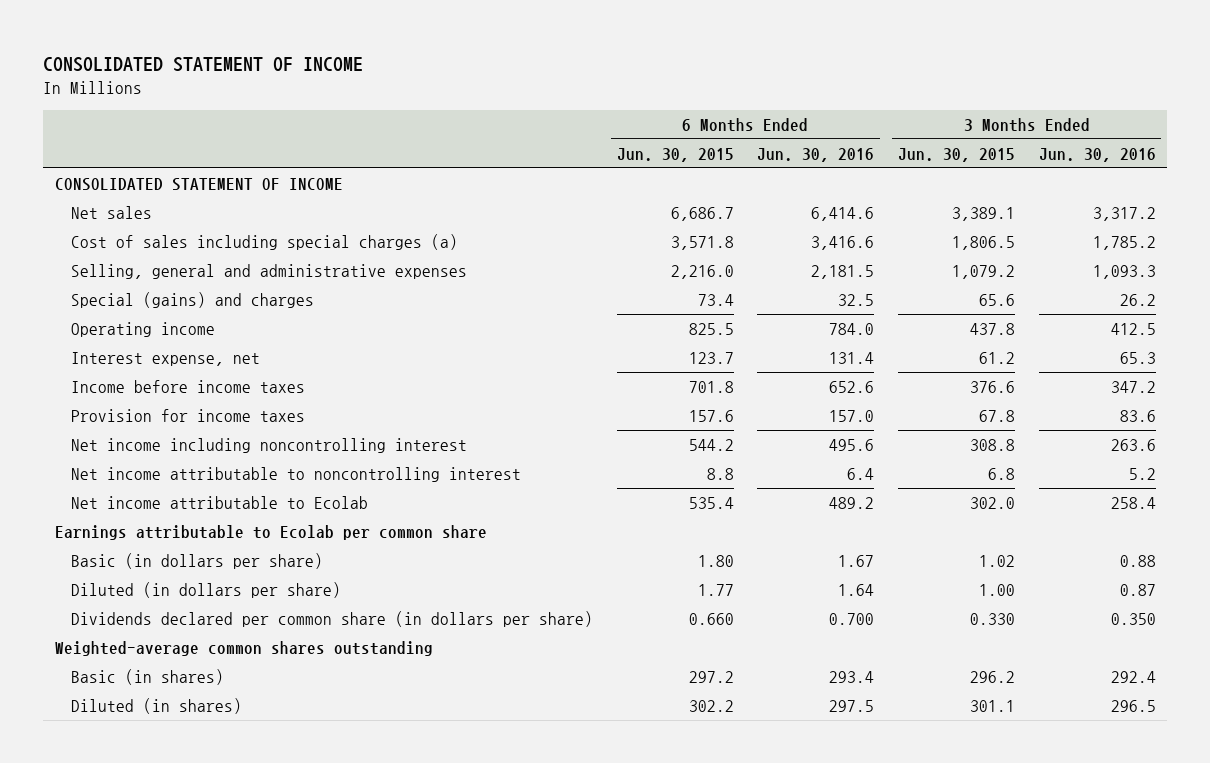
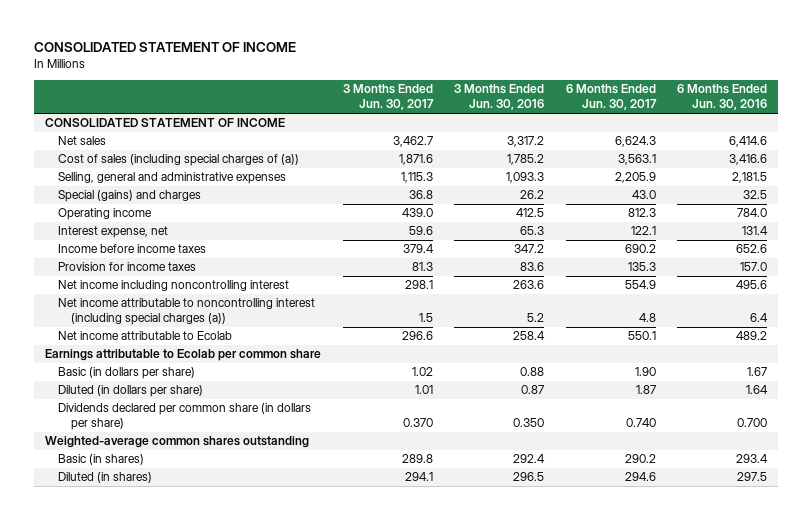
[616,147,734,162] Jun. 30, 2015 -> none
[897,147,1015,162] Jun. 30, 2015 -> none
none -> [342,84,434,111] 3 Months Ended Jun. 30, 2017
none -> [565,84,657,111] 6 Months Ended Jun. 30, 2017
[71,233,459,250] Cost of sales including special charges (a) -> [58,154,300,167] Cost of sales (including special charges of (a))
[71,466,522,482] Net income attributable to noncontrolling interest -> [58,298,316,326] Net income attributable to noncontrolling interest (including special charges (a))

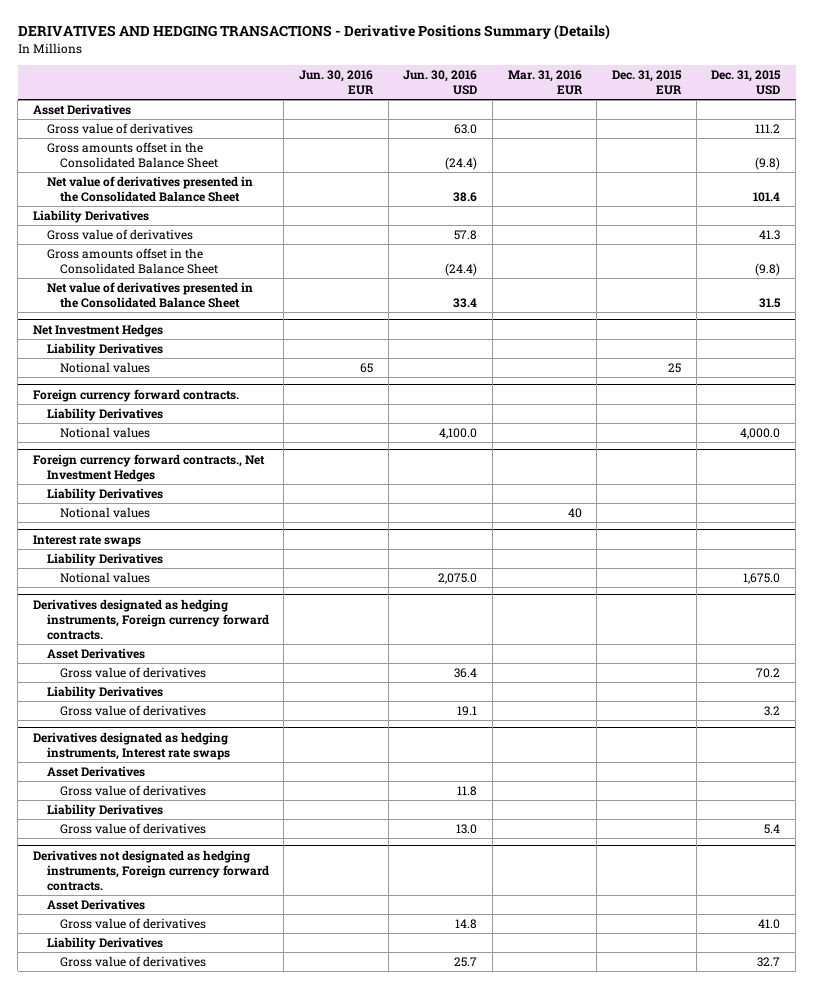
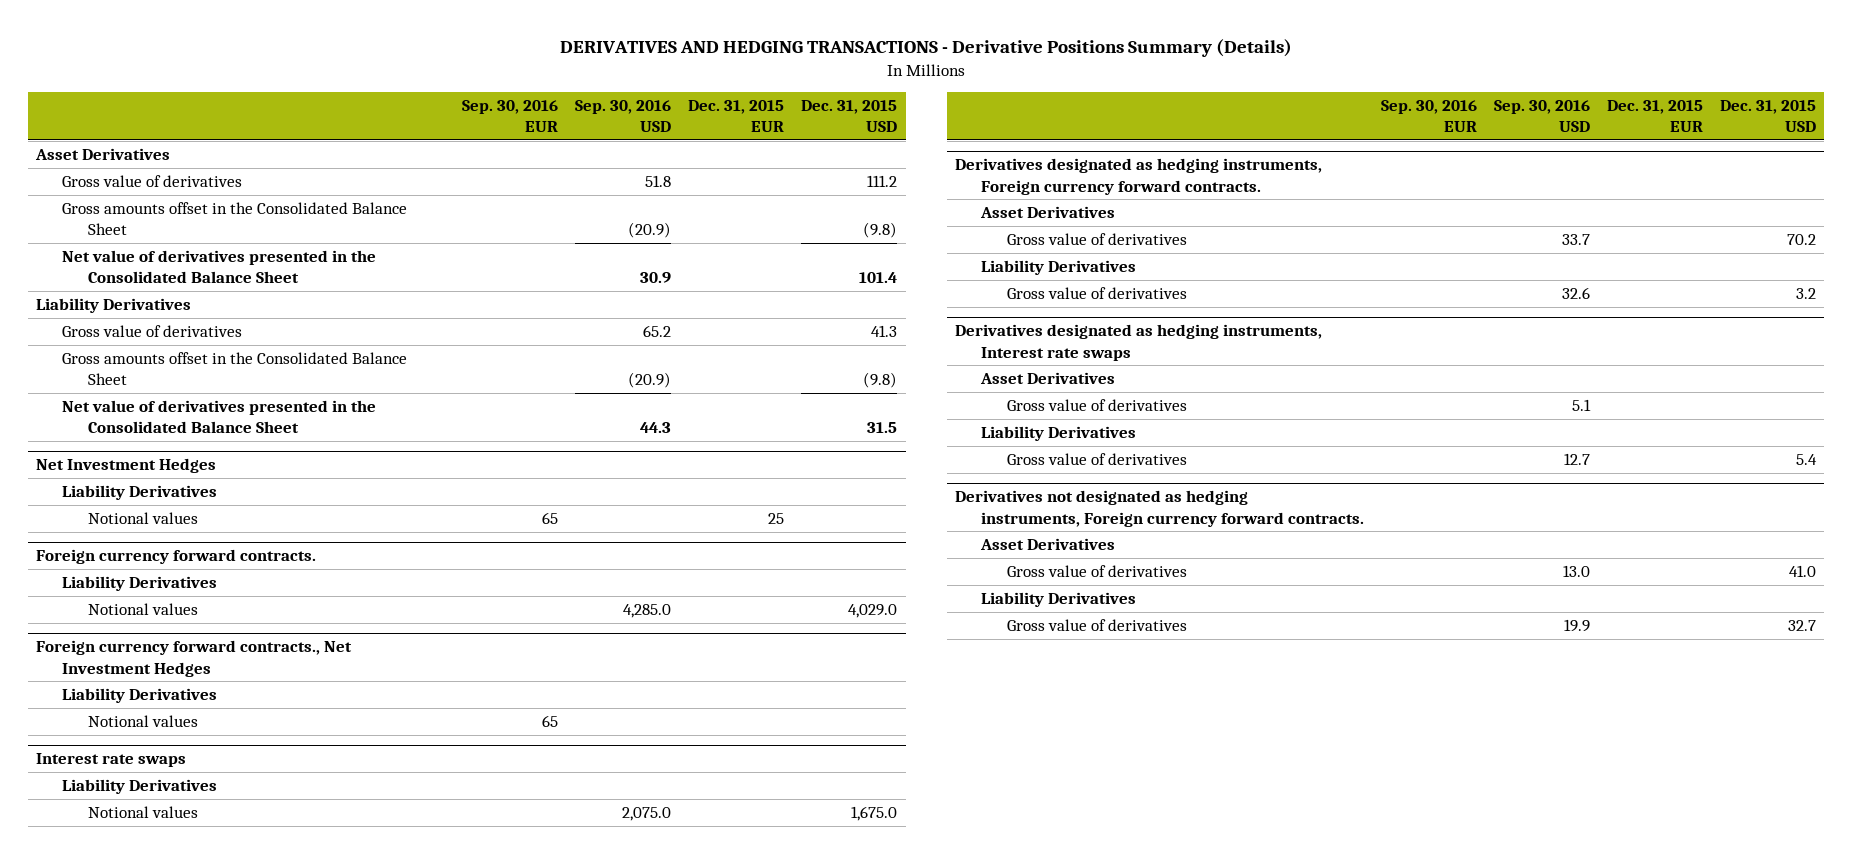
[299,69,375,95] Jun. 30, 2016 EUR -> none
[403,69,478,95] Jun. 30, 2016 USD -> none
[507,69,583,95] Mar. 31, 2016 EUR -> none
none -> [462,99,559,133] Sep. 30, 2016 EUR
none -> [575,99,672,133] Sep. 30, 2016 USD
[740,428,781,440] 4,000.0 -> [848,603,898,618] 4,029.0

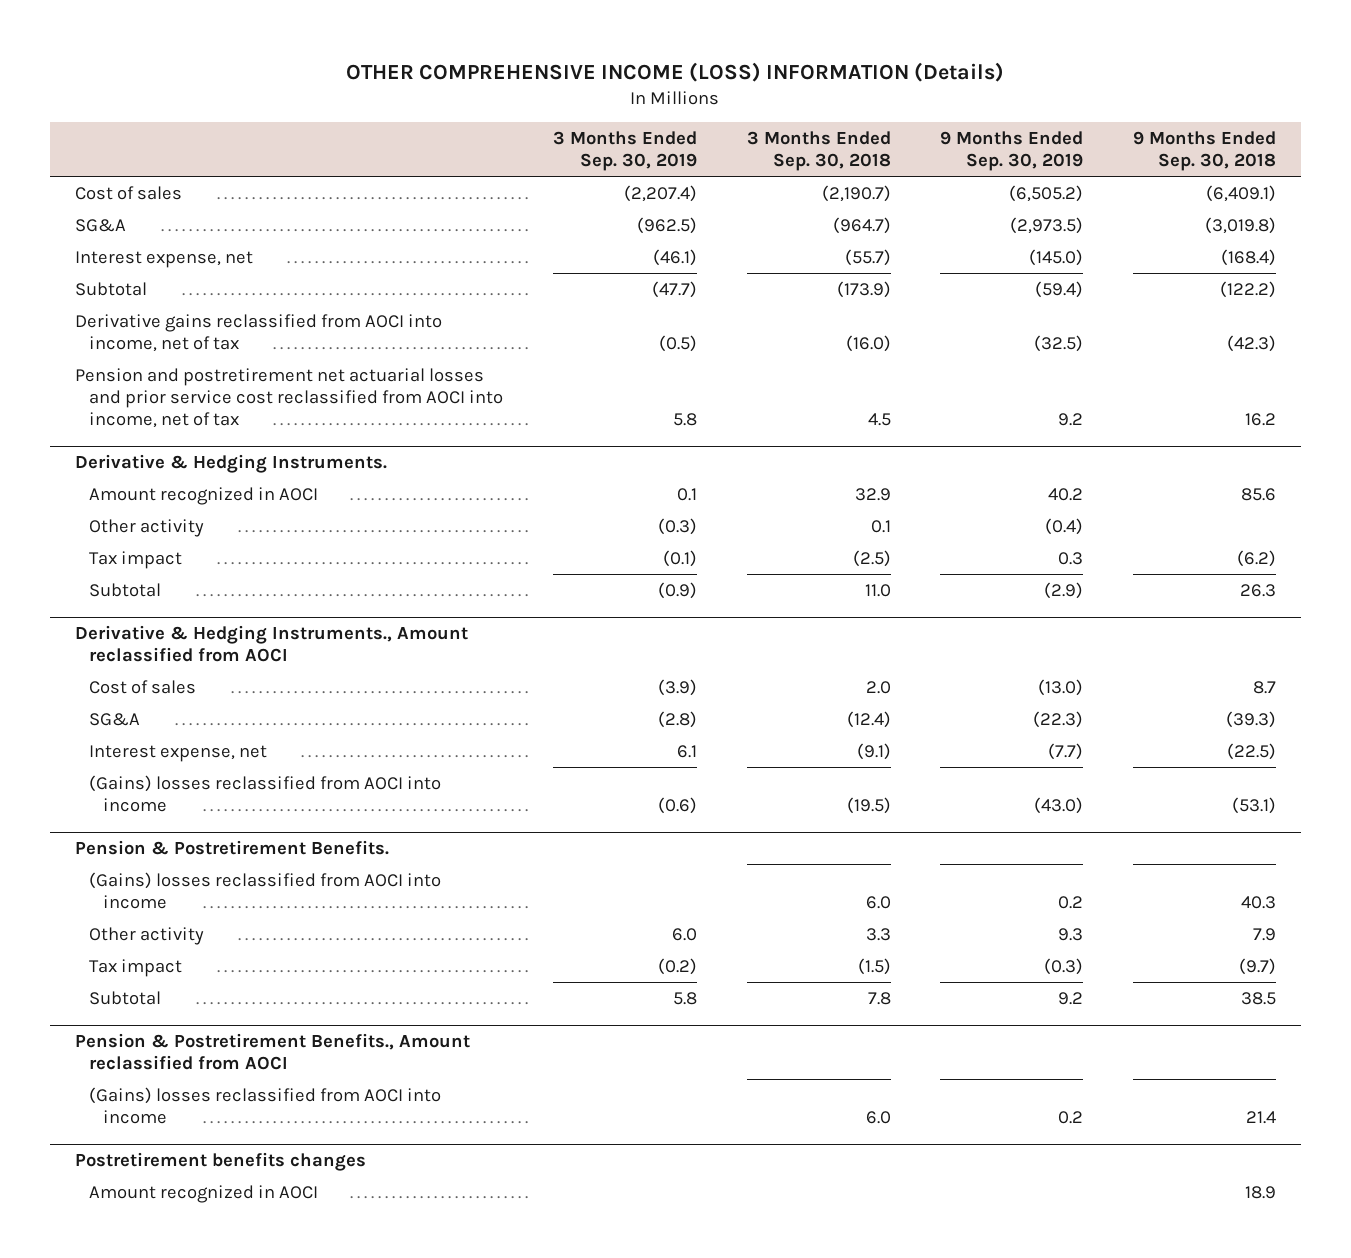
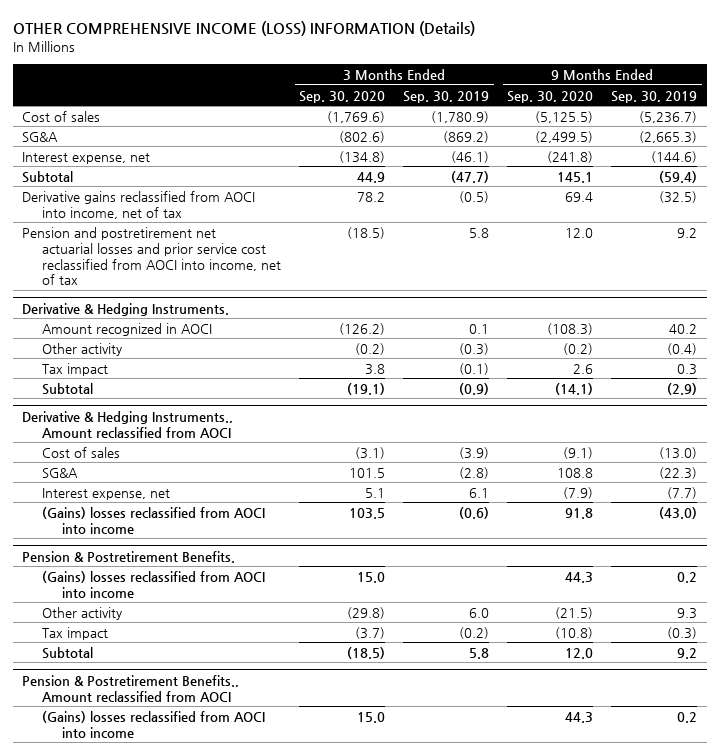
[746,130,891,172] 3 Months Ended Sep. 30, 2018 -> none
[1133,130,1277,172] 9 Months Ended Sep. 30, 2018 -> none
none -> [299,90,386,103] Sep. 30, 2020
none -> [507,90,594,103] Sep. 30, 2020
[623,184,697,202] (2,207.4) -> [431,110,490,123] (1,780.9)
[1009,184,1084,202] (6,505.2) -> [639,110,698,123] (5,236.7)
[636,216,697,234] (962.5) -> [443,130,490,143] (869.2)
[1010,216,1084,234] (2,973.5) -> [639,130,698,143] (2,665.3)
[1029,248,1084,266] (145.0) -> [651,150,698,163] (144.6)
[74,1151,366,1171] Postretirement benefits changes -> none
[88,1184,318,1203] Amount recognized in AOCI -> none

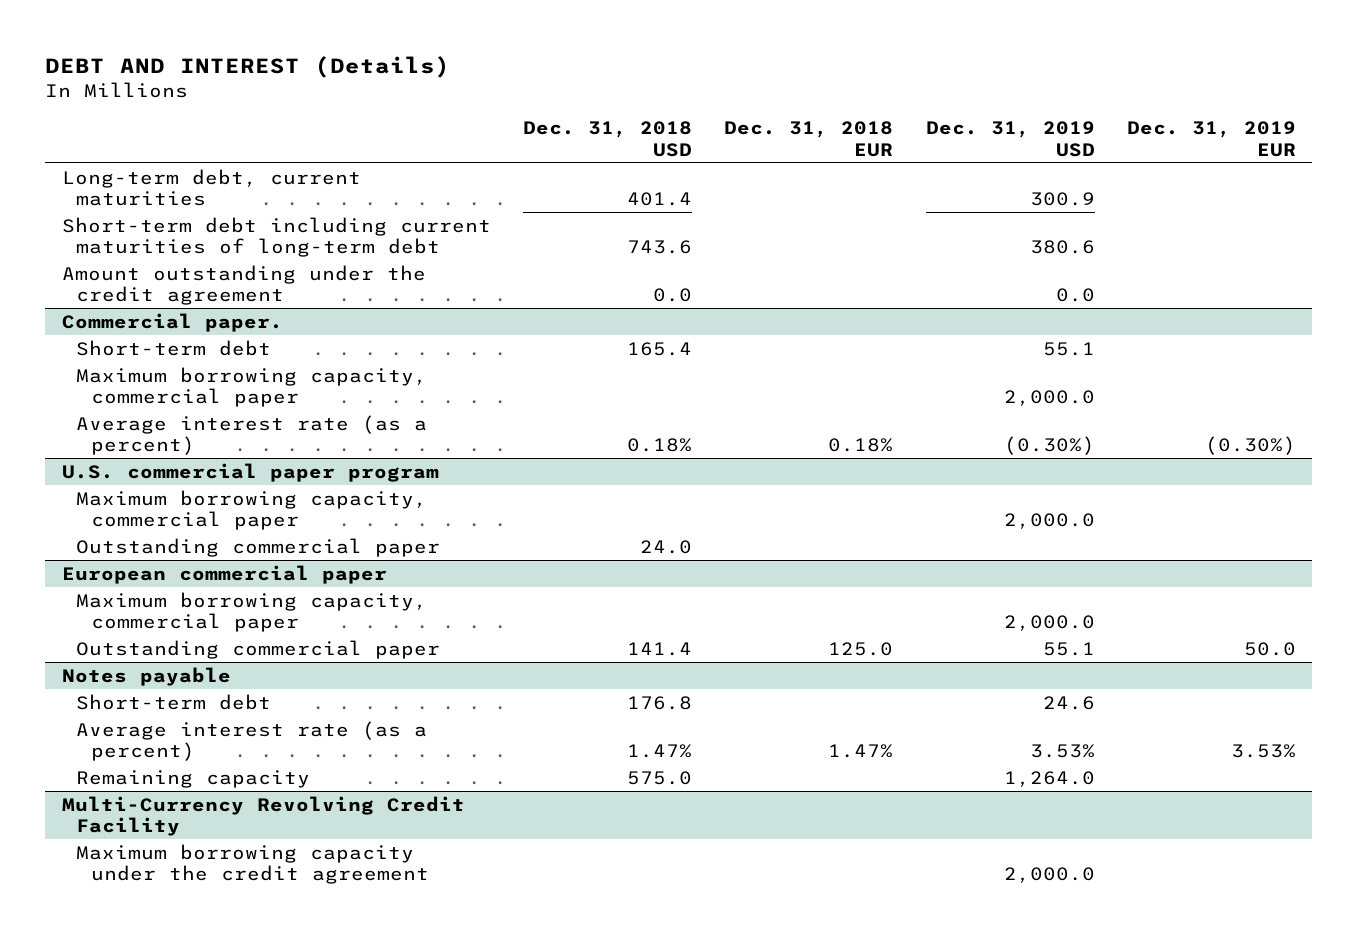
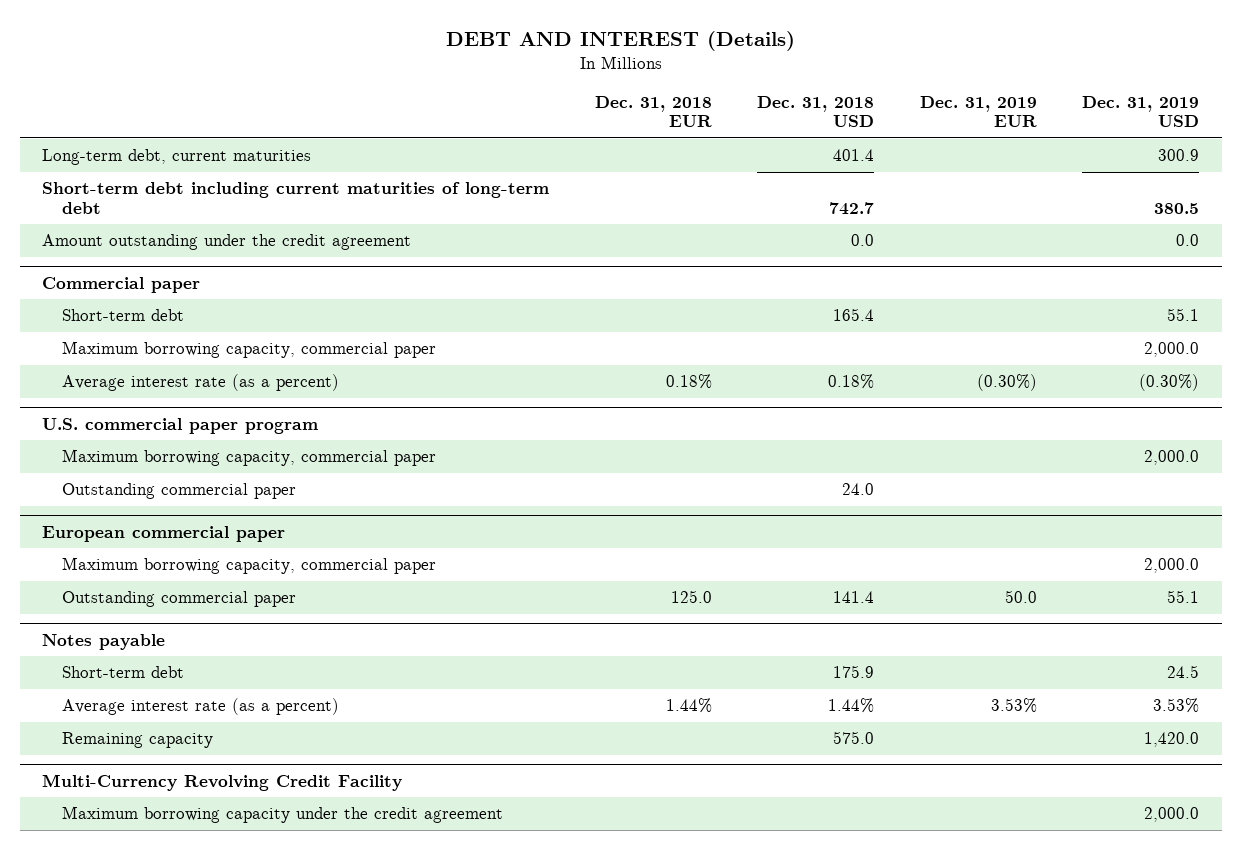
[626,239,692,254] 743.6 -> [829,201,875,215] 742.7
[1029,239,1095,254] 380.6 -> [1154,202,1200,214] 380.5
[61,312,283,332] Commercial paper. -> [42,276,201,293] Commercial paper
[626,695,692,710] 176.8 -> [833,665,875,679] 175.9
[1042,695,1095,710] 24.6 -> [1167,665,1200,679] 24.5
[626,743,692,758] 1.47% -> [828,698,875,714] 1.44%
[828,743,894,758] 1.47% -> [665,698,712,714] 1.44%
[1003,770,1095,787] 1,264.0 -> [1144,732,1200,748] 1,420.0

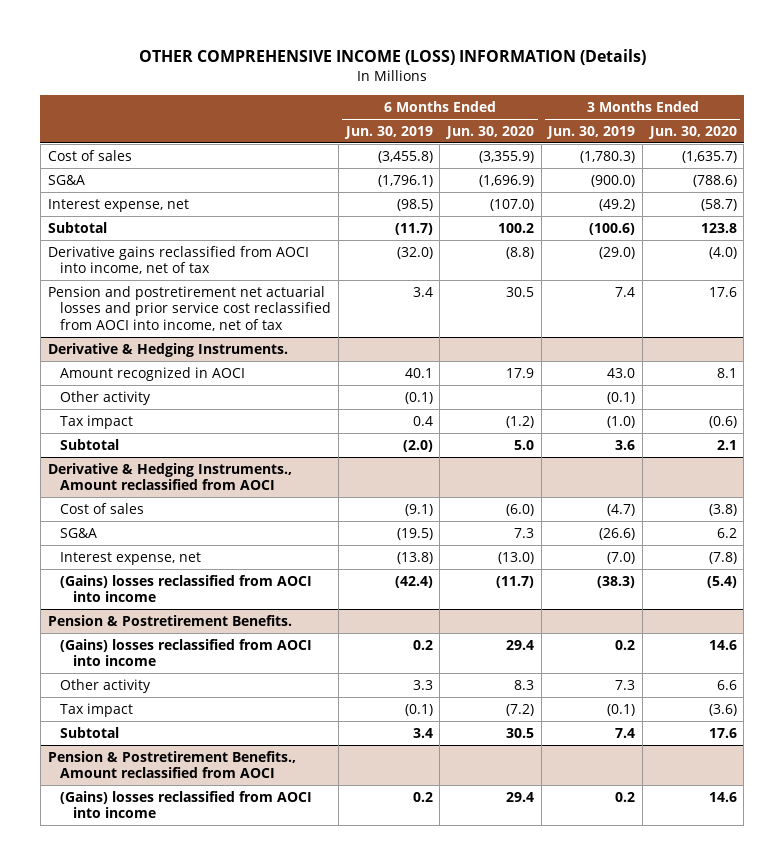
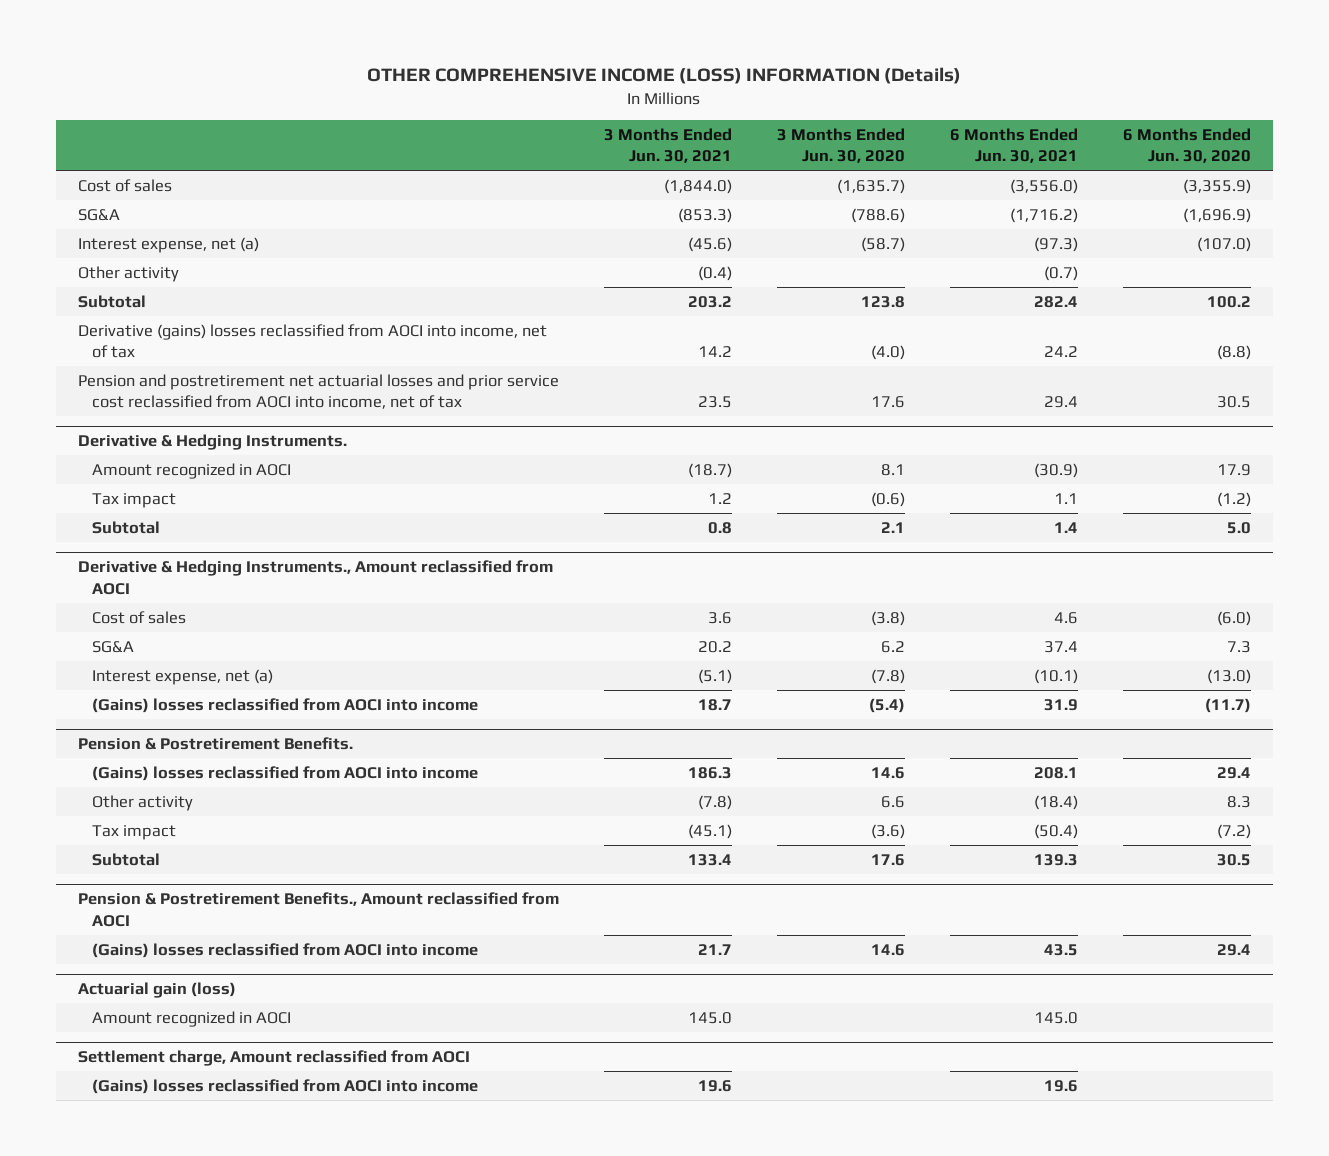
[343,125,433,139] Jun. 30, 2019 -> none
[546,125,636,139] Jun. 30, 2019 -> none
none -> [603,127,732,163] 3 Months Ended Jun. 30, 2021
none -> [949,127,1078,163] 6 Months Ended Jun. 30, 2021
[47,198,189,212] Interest expense, net -> [78,236,260,253] Interest expense, net (a)
none -> [78,265,180,282] Other activity
[47,245,309,275] Derivative gains reclassified from AOCI into income, net of tax -> [78,323,548,358] Derivative (gains) losses reclassified from AOCI into income, net of tax
[60,390,152,405] Other activity -> none
[60,551,202,565] Interest expense, net -> [92,668,274,685] Interest expense, net (a)
none -> [78,982,237,999] Actuarial gain (loss)
none -> [92,1010,292,1027] Amount recognized in AOCI
none -> [78,1050,471,1067] Settlement charge, Amount reclassified from AOCI
none -> [92,1078,479,1094] (Gains) losses reclassified from AOCI into income

